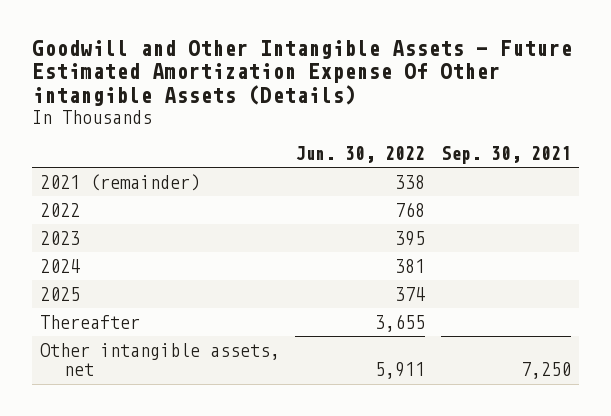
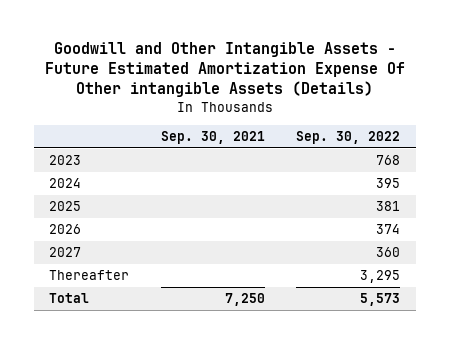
[295,145,426,163] Jun. 30, 2022 -> none
none -> [296,131,401,145] Sep. 30, 2022
[40,174,201,192] 2021 (remainder) -> none
[40,203,81,218] 2022 -> none
none -> [49,224,82,235] 2026
none -> [49,247,82,258] 2027
[40,343,281,377] Other intangible assets, net -> [49,293,90,304] Total

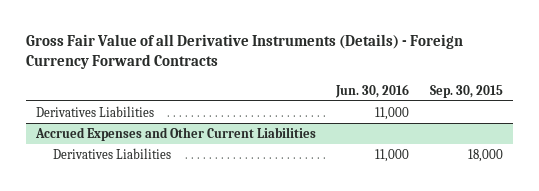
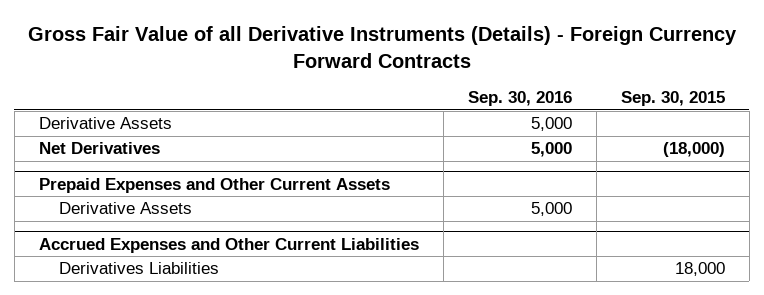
[335,83,410,98] Jun. 30, 2016 -> none
none -> [467,91,572,107] Sep. 30, 2016
[35,106,154,118] Derivatives Liabilities -> none
none -> [38,117,172,130] Derivative Assets
none -> [38,142,160,155] Net Derivatives
none -> [38,177,390,193] Prepaid Expenses and Other Current Assets
none -> [58,202,192,215] Derivative Assets

